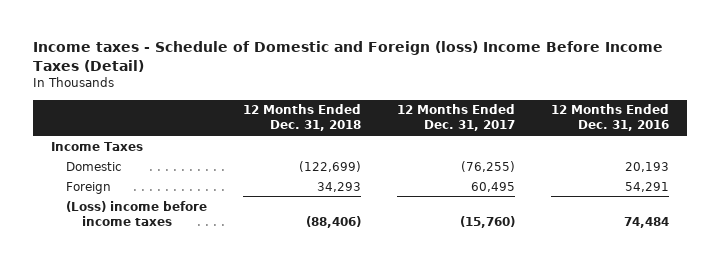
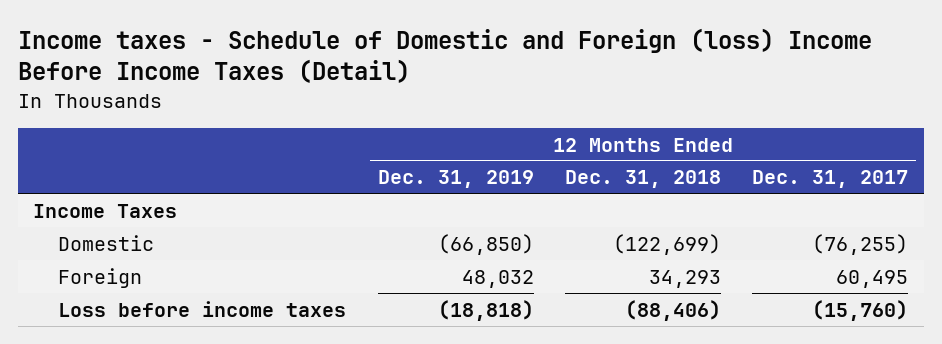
[551,104,670,132] 12 Months Ended Dec. 31, 2016 -> none
none -> [377,170,534,189] Dec. 31, 2019
[66,200,208,226] (Loss) income before income taxes -> [58,300,347,317] Loss before income taxes

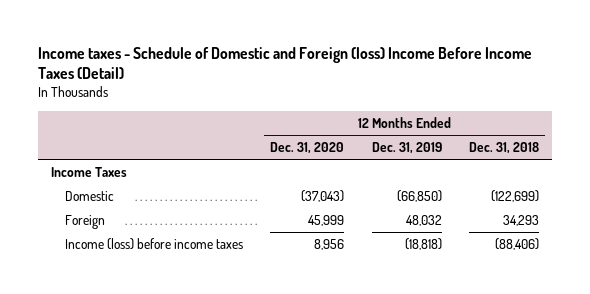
[752,170,909,189] Dec. 31, 2017 -> none
none -> [270,142,345,155] Dec. 31, 2020
[58,300,347,317] Loss before income taxes -> [65,238,244,251] Income (loss) before income taxes

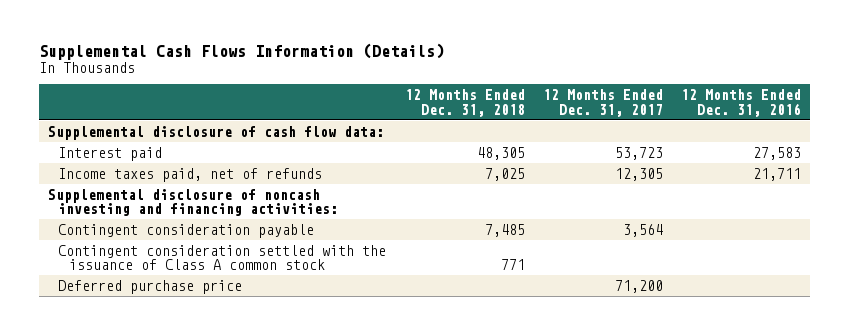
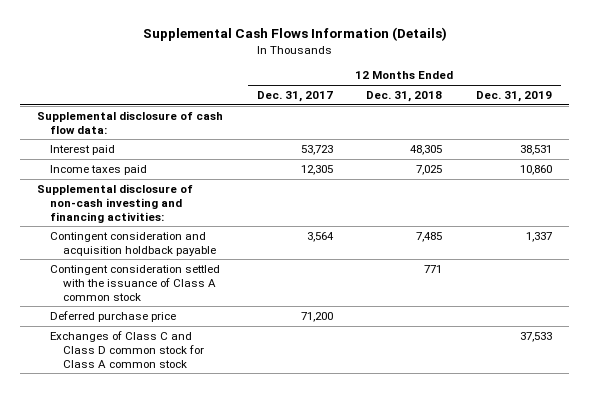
[681,89,802,117] 12 Months Ended Dec. 31, 2016 -> none
none -> [476,90,553,102] Dec. 31, 2019
[58,168,323,183] Income taxes paid, net of refunds -> [49,164,147,175] Income taxes paid
[47,189,339,217] Supplemental disclosure of noncash investing and financing activities: -> [36,183,193,223] Supplemental disclosure of non-cash investing and financing activities:
[58,224,315,239] Contingent consideration payable -> [49,231,216,256] Contingent consideration and acquisition holdback payable
none -> [49,330,204,368] Exchanges of Class C and Class D common stock for Class A common stock

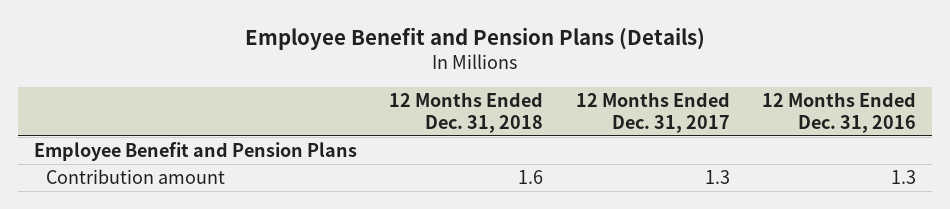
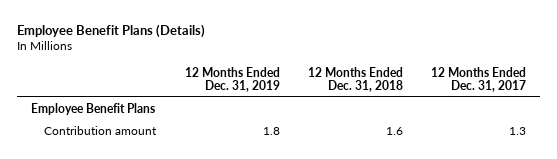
[245,27,706,51] Employee Benefit and Pension Plans (Details) -> [16,23,205,38] Employee Benefit Plans (Details)
[762,92,917,133] 12 Months Ended Dec. 31, 2016 -> none
none -> [184,66,280,93] 12 Months Ended Dec. 31, 2019
[33,142,357,162] Employee Benefit and Pension Plans -> [30,102,155,115] Employee Benefit Plans

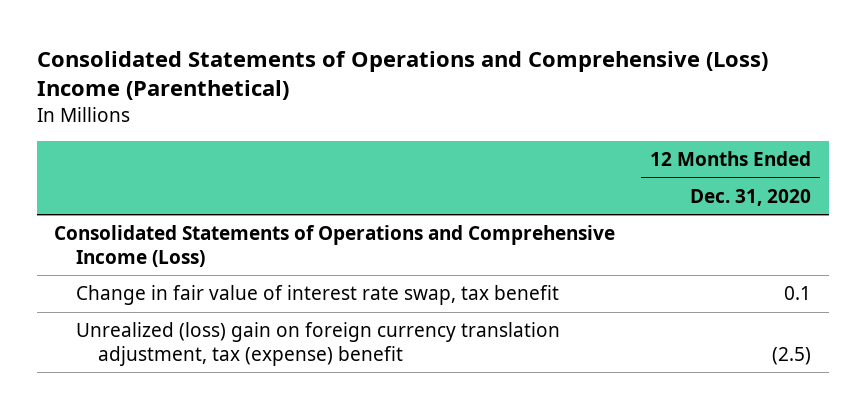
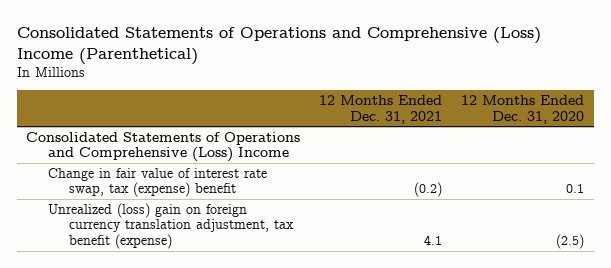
none -> [319,95,443,124] 12 Months Ended Dec. 31, 2021
[54,225,616,267] Consolidated Statements of Operations and Comprehensive Income (Loss) -> [26,131,301,163] Consolidated Statements of Operations and Comprehensive (Loss) Income
[76,285,560,306] Change in fair value of interest rate swap, tax benefit -> [47,167,267,198] Change in fair value of interest rate swap, tax (expense) benefit
[76,322,561,366] Unrealized (loss) gain on foreign currency translation adjustment, tax (expense) benefit -> [47,202,295,250] Unrealized (loss) gain on foreign currency translation adjustment, tax benefit (expense)

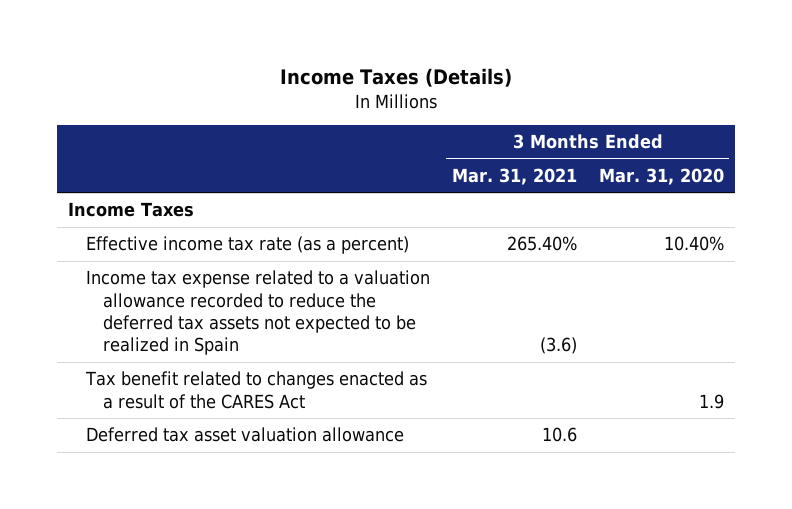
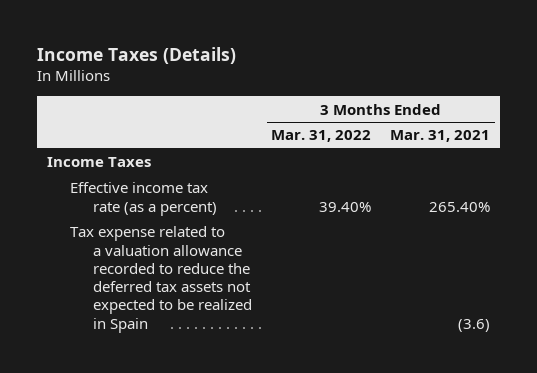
[598,167,724,185] Mar. 31, 2020 -> none
none -> [271,130,372,143] Mar. 31, 2022
[84,371,427,409] Tax benefit related to changes enacted as a result of the CARES Act -> none
[85,427,404,443] Deferred tax asset valuation allowance -> none
[85,270,430,356] Income tax expense related to a valuation allowance recorded to reduce the deferred tax assets not expected to be realized in Spain -> [70,226,253,333] Tax expense related to a valuation allowance recorded to reduce the deferred tax assets not expected to be realized in Spain

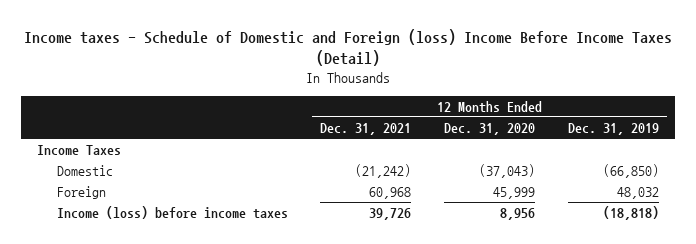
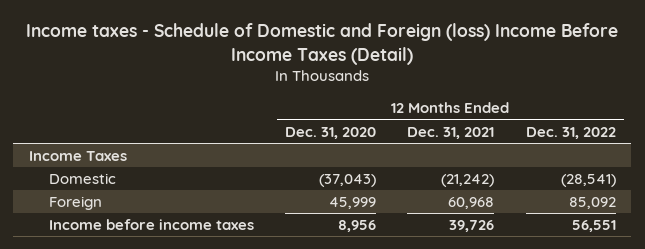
[567,122,659,135] Dec. 31, 2019 -> none
none -> [525,126,616,139] Dec. 31, 2022
[56,206,288,220] Income (loss) before income taxes -> [48,219,254,231] Income before income taxes

